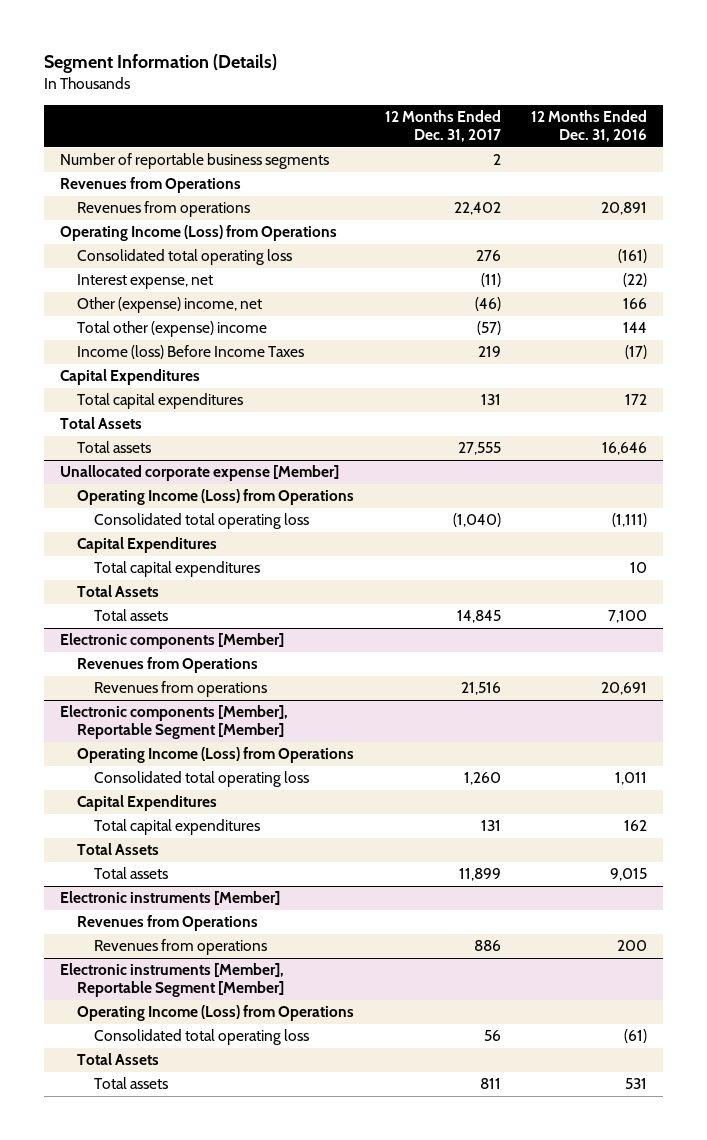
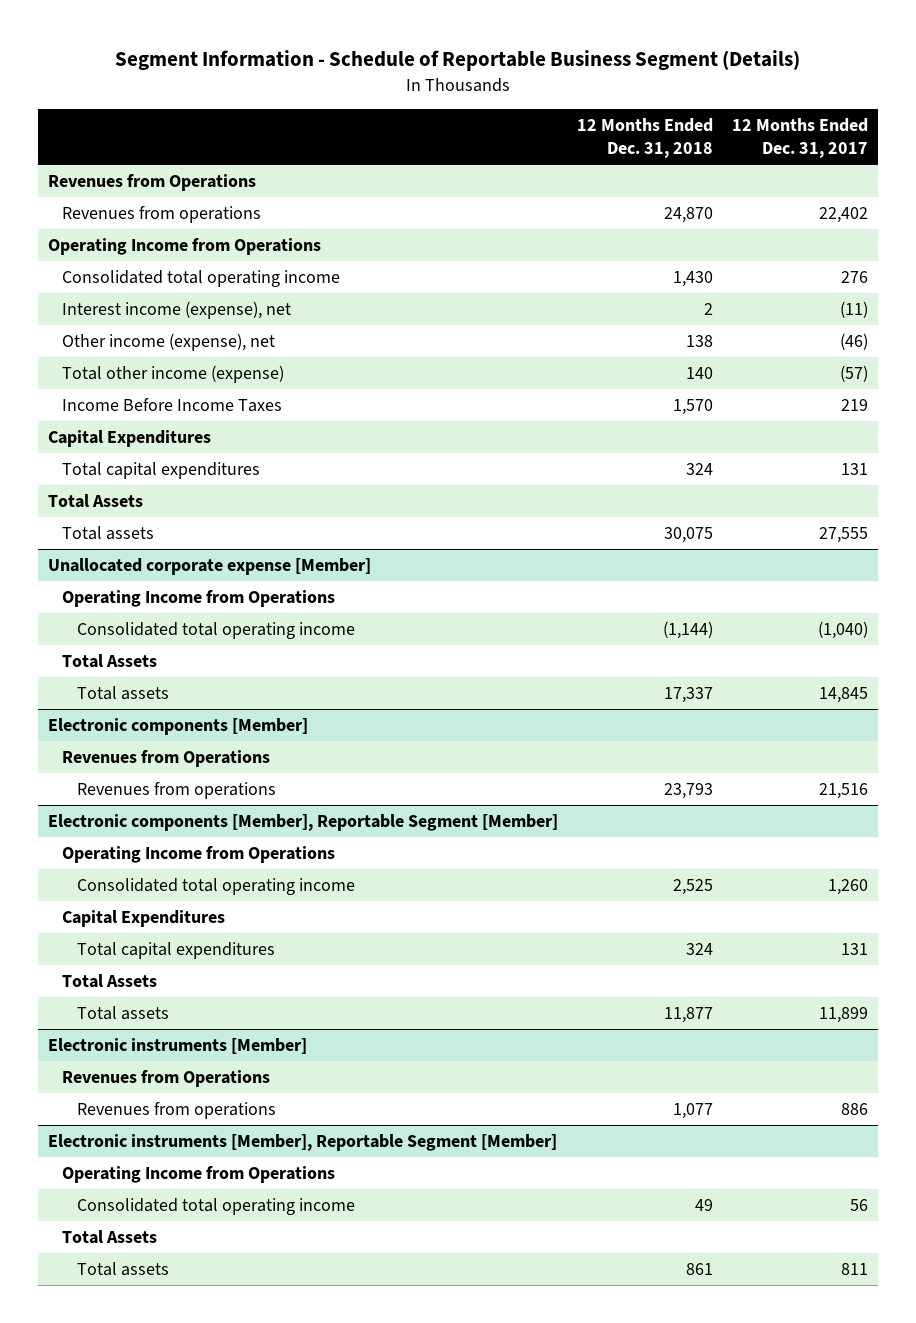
[44,54,278,74] Segment Information (Details) -> [114,50,800,72] Segment Information - Schedule of Reportable Business Segment (Details)
[531,110,648,143] 12 Months Ended Dec. 31, 2016 -> none
none -> [576,117,713,159] 12 Months Ended Dec. 31, 2018
[59,153,329,170] Number of reportable business segments -> none
[59,225,337,242] Operating Income (Loss) from Operations -> [47,237,321,255] Operating Income from Operations
[77,249,293,266] Consolidated total operating loss -> [62,269,341,287] Consolidated total operating income
[77,274,214,290] Interest expense, net -> [62,300,292,319] Interest income (expense), net
[77,297,263,314] Other (expense) income, net -> [62,332,276,351] Other income (expense), net
[77,321,268,338] Total other (expense) income -> [62,364,285,383] Total other income (expense)
[77,345,305,360] Income (loss) Before Income Taxes -> [62,397,283,412] Income Before Income Taxes
[77,537,218,554] Capital Expenditures -> none
[94,561,261,578] Total capital expenditures -> none
[77,489,355,506] Operating Income (Loss) from Operations -> [62,589,336,607] Operating Income from Operations
[94,513,310,530] Consolidated total operating loss -> [76,621,355,639] Consolidated total operating income
[77,747,355,764] Operating Income (Loss) from Operations -> [62,845,336,863] Operating Income from Operations
[94,771,310,788] Consolidated total operating loss -> [76,877,355,895] Consolidated total operating income
[77,1005,355,1022] Operating Income (Loss) from Operations -> [62,1165,336,1183] Operating Income from Operations
[94,1029,310,1046] Consolidated total operating loss -> [76,1197,355,1215] Consolidated total operating income

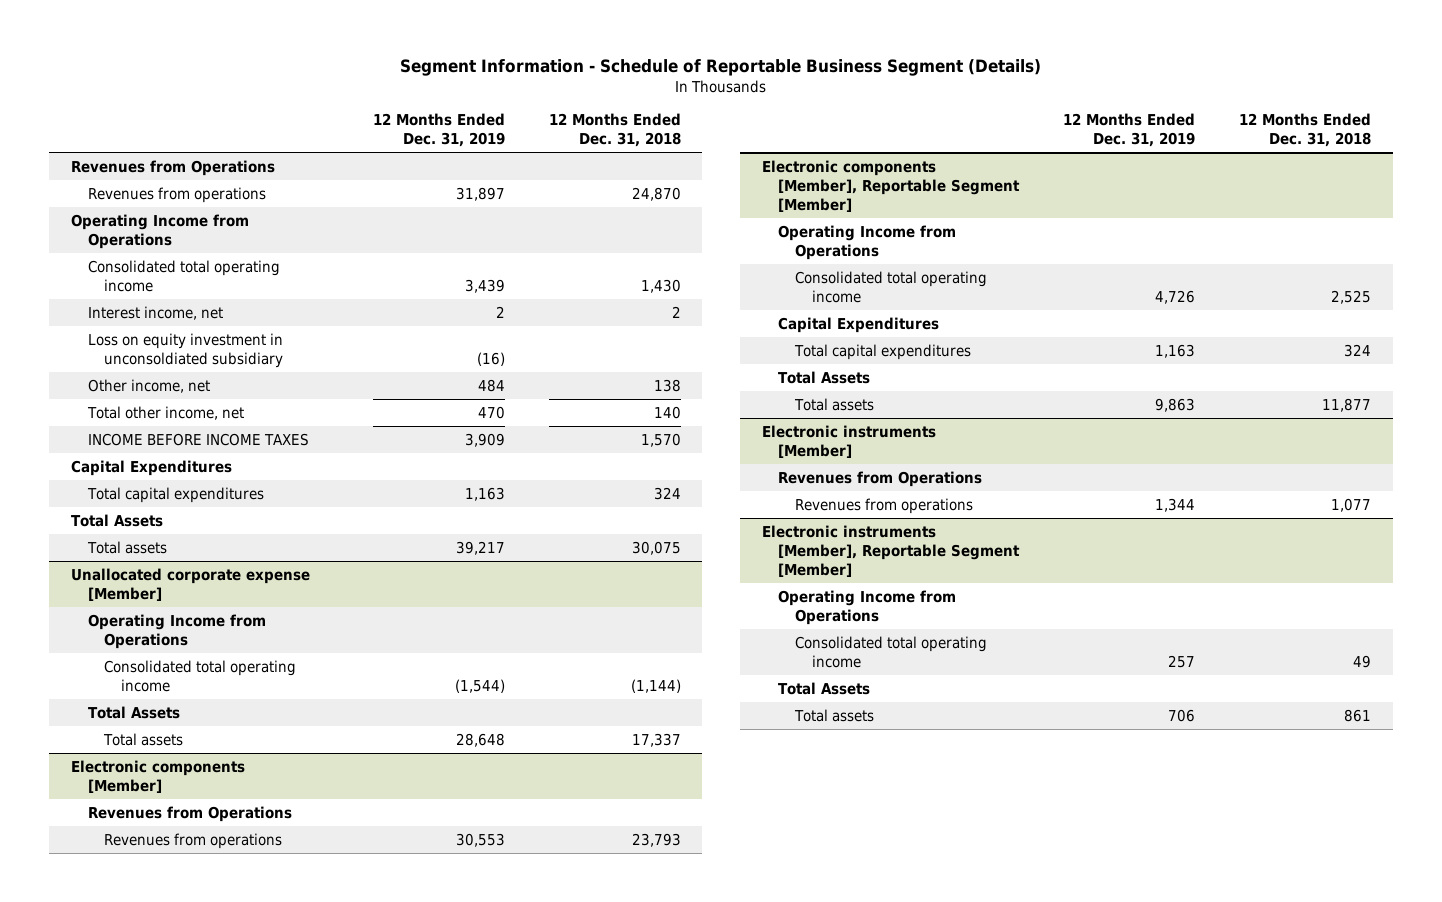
[732,117,869,159] 12 Months Ended Dec. 31, 2017 -> none
none -> [372,113,505,148] 12 Months Ended Dec. 31, 2019
[62,300,292,319] Interest income (expense), net -> [87,305,223,320] Interest income, net
none -> [87,332,284,368] Loss on equity investment in unconsoldiated subsidiary
[62,332,276,351] Other income (expense), net -> [87,378,210,393] Other income, net
[62,364,285,383] Total other income (expense) -> [86,405,244,420] Total other income, net
[62,397,283,412] Income Before Income Taxes -> [87,432,309,446] INCOME BEFORE INCOME TAXES

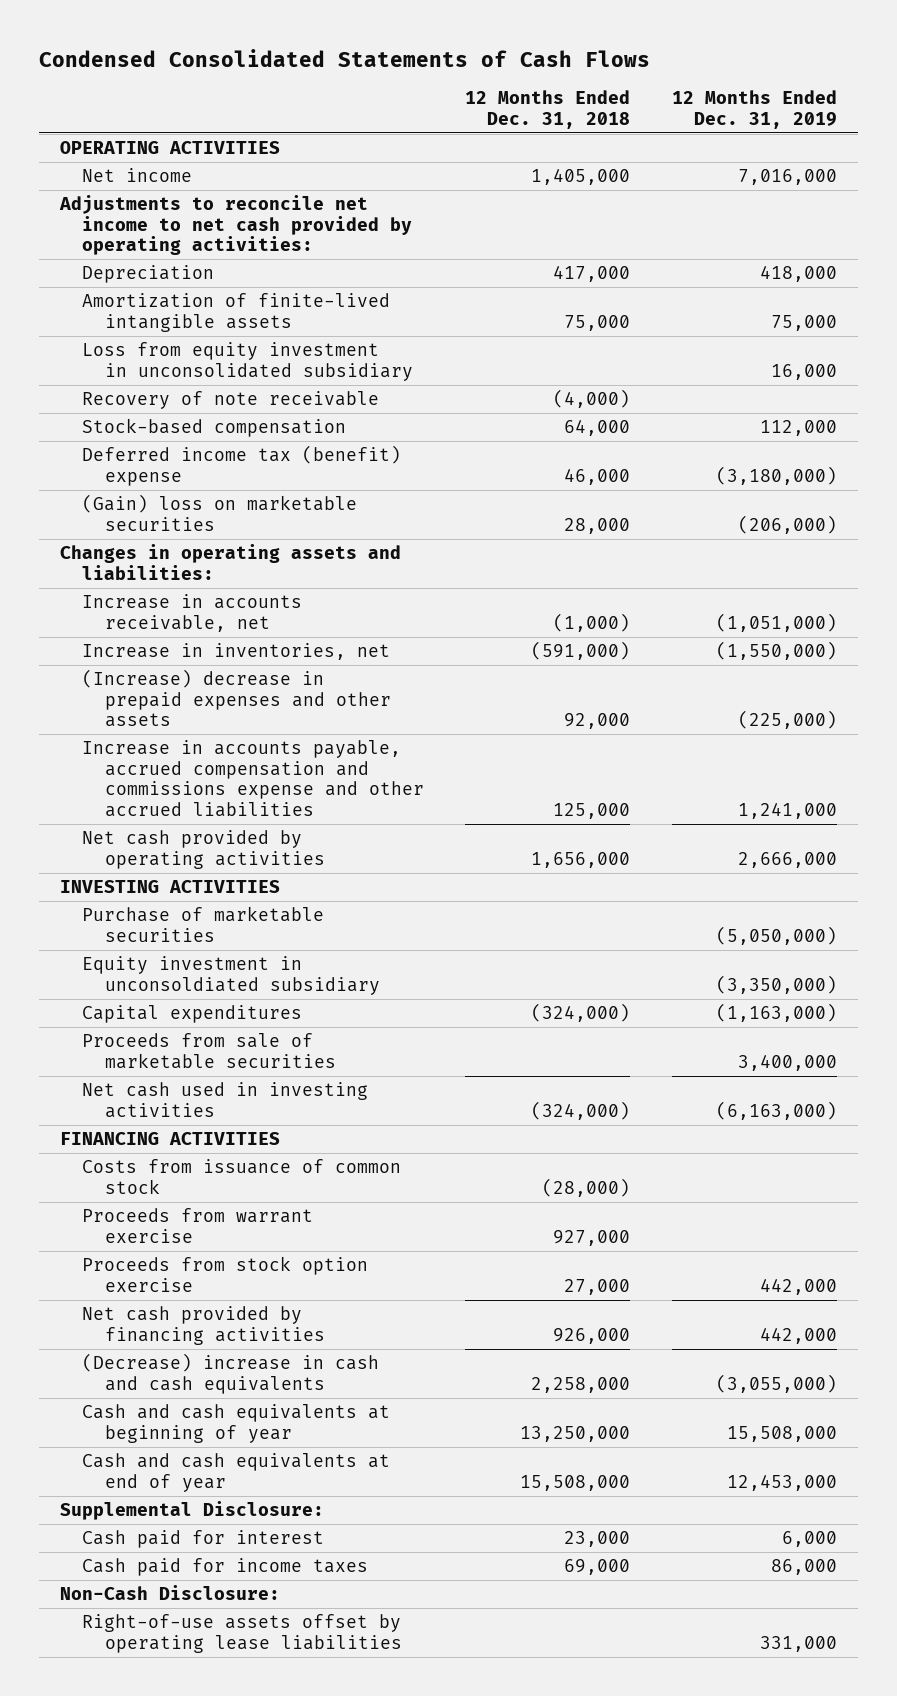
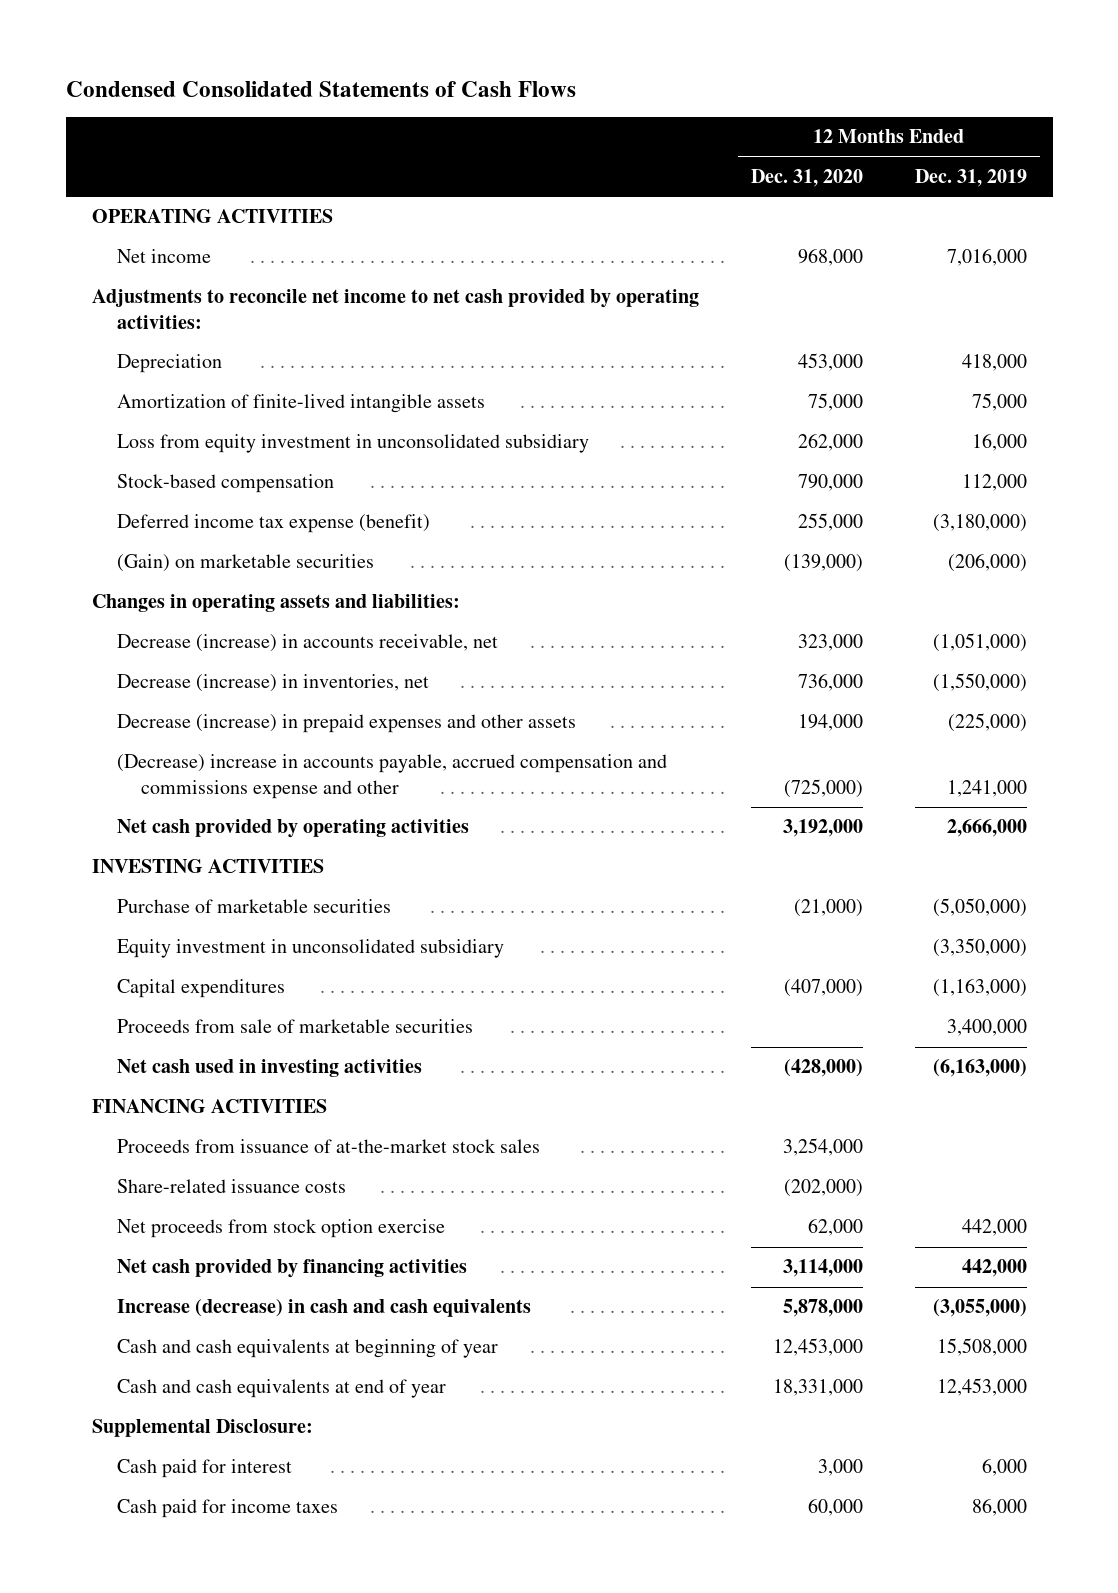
[465,90,631,130] 12 Months Ended Dec. 31, 2018 -> none
none -> [750,168,863,187] Dec. 31, 2020
[82,391,380,410] Recovery of note receivable -> none
[82,445,402,486] Deferred income tax (benefit) expense -> [116,514,430,534] Deferred income tax expense (benefit)
[82,494,358,531] (Gain) loss on marketable securities -> [116,554,374,573] (Gain) on marketable securities
[82,594,303,632] Increase in accounts receivable, net -> [116,634,498,653] Decrease (increase) in accounts receivable, net
[82,643,391,661] Increase in inventories, net -> [116,674,429,693] Decrease (increase) in inventories, net
[82,669,391,728] (Increase) decrease in prepaid expenses and other assets -> [116,714,576,734] Decrease (increase) in prepaid expenses and other assets
[82,740,424,818] Increase in accounts payable, accrued compensation and commissions expense and other accrued liabilities -> [116,754,667,799] (Decrease) increase in accounts payable, accrued compensation and commissions expense and other
[82,956,380,995] Equity investment in unconsoldiated subsidiary -> [116,939,504,959] Equity investment in unconsolidated subsidiary
[82,1208,314,1243] Proceeds from warrant exercise -> none
none -> [116,1139,540,1154] Proceeds from issuance of at-the-market stock sales
[82,1159,402,1194] Costs from issuance of common stock -> [116,1179,346,1194] Share-related issuance costs
[82,1256,369,1292] Proceeds from stock option exercise -> [116,1219,445,1239] Net proceeds from stock option exercise
[82,1353,380,1394] (Decrease) increase in cash and cash equivalents -> [116,1299,531,1318] Increase (decrease) in cash and cash equivalents
[60,1585,281,1601] Non-Cash Disclosure: -> none
[82,1614,402,1653] Right-of-use assets offset by operating lease liabilities -> none

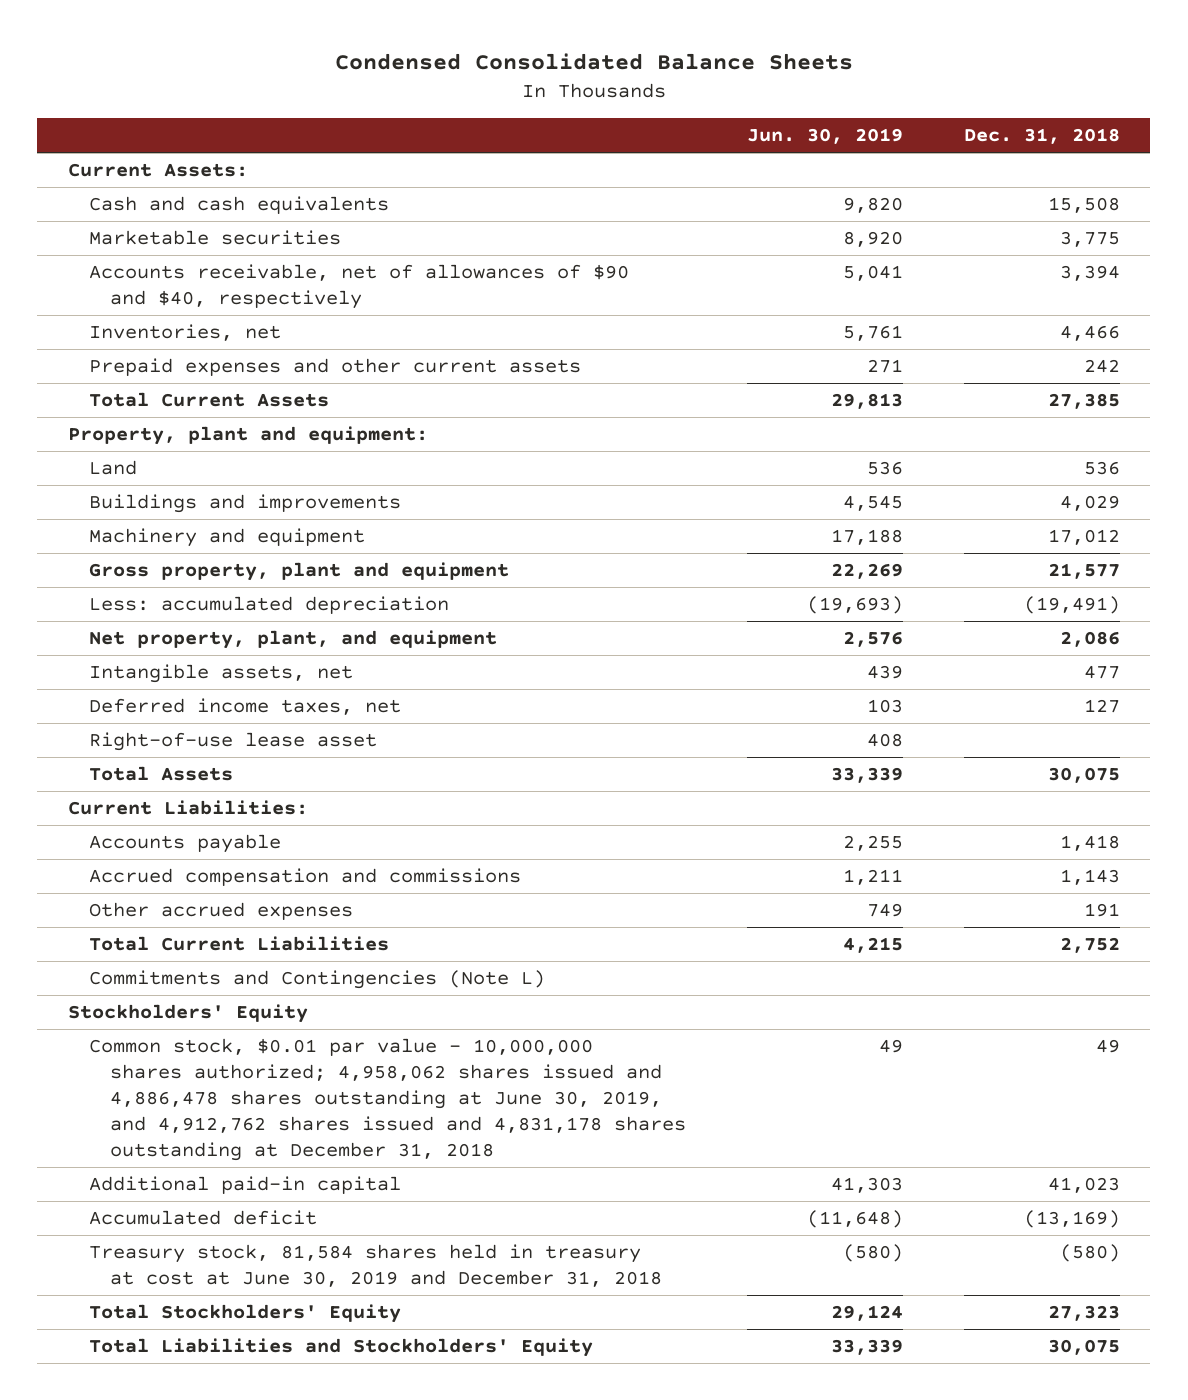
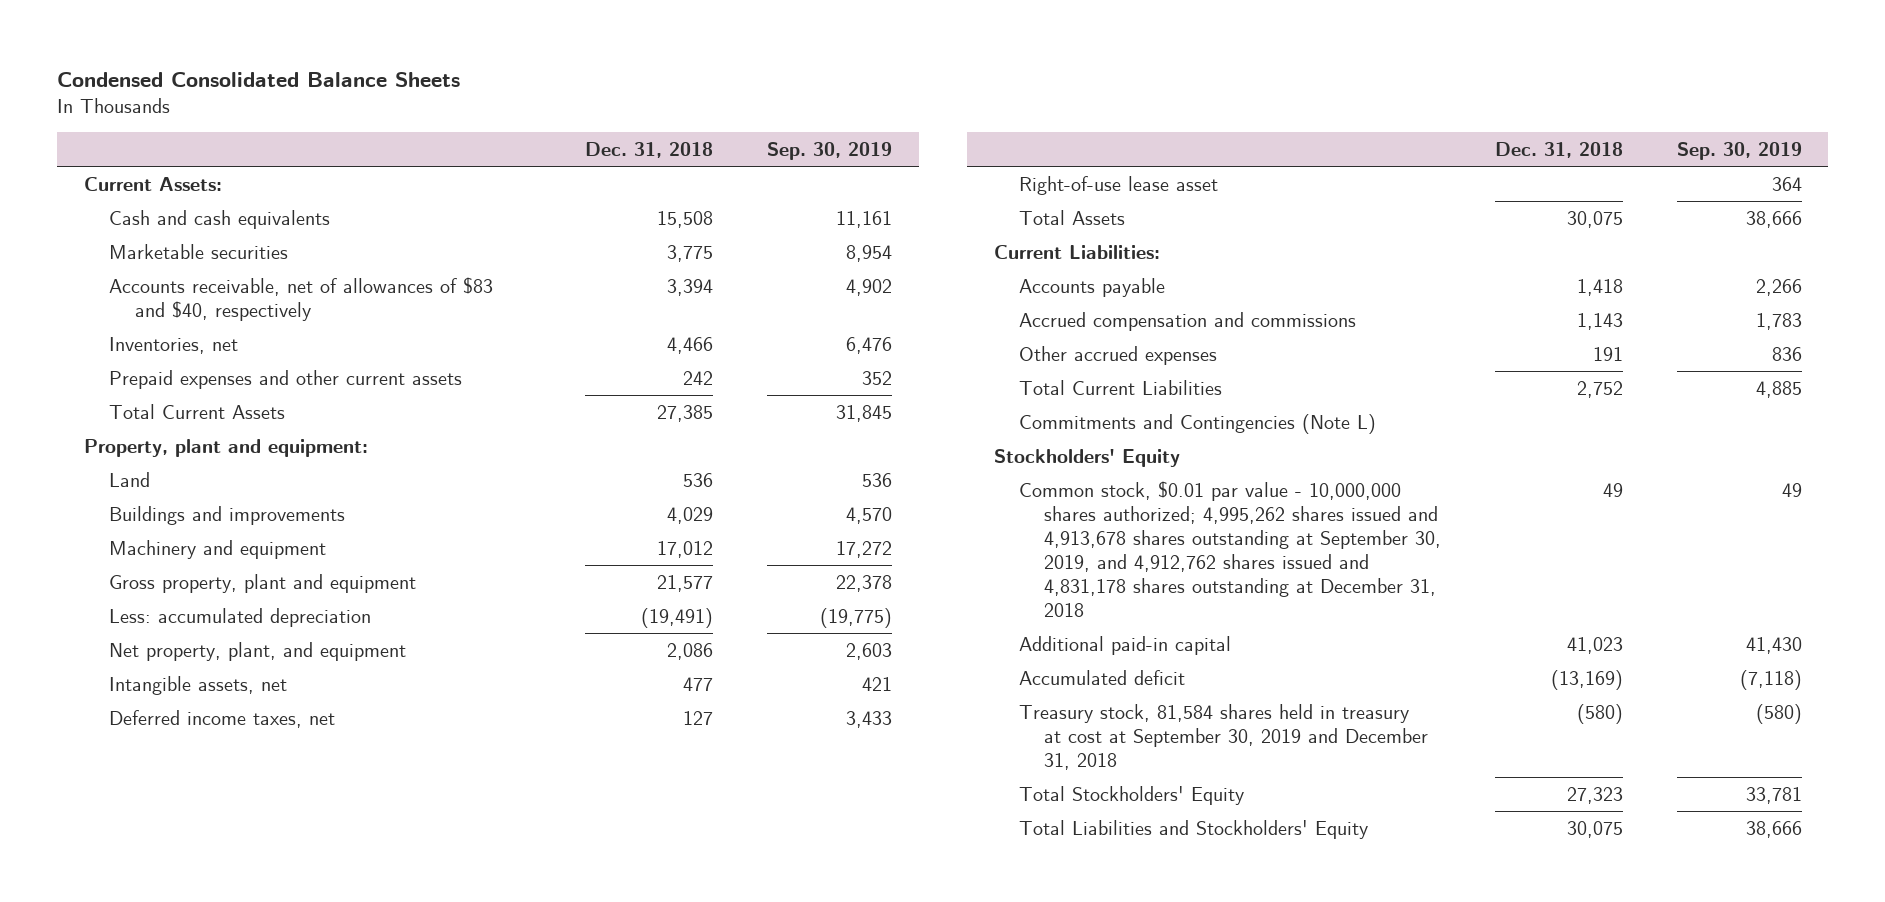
[747,128,904,145] Jun. 30, 2019 -> none
none -> [766,142,892,161] Sep. 30, 2019
[89,264,630,310] Accounts receivable, net of allowances of $90 and $40, respectively -> [109,276,494,321] Accounts receivable, net of allowances of $83 and $40, respectively
[89,1038,687,1161] Common stock, $0.01 par value - 10,000,000 shares authorized; 4,958,062 shares issued and 4,886,478 shares outstanding at June 30, 2019, and 4,912,762 shares issued and 4,831,178 shares outstanding at December 31, 2018 -> [1019,480,1442,617] Common stock, $0.01 par value - 10,000,000 shares authorized; 4,995,262 shares issued and 4,913,678 shares outstanding at September 30, 2019, and 4,912,762 shares issued and 4,831,178 shares outstanding at December 31, 2018
[89,1244,663,1288] Treasury stock, 81,584 shares held in treasury at cost at June 30, 2019 and December 31, 2018 -> [1019,703,1429,770] Treasury stock, 81,584 shares held in treasury at cost at September 30, 2019 and December 31, 2018

